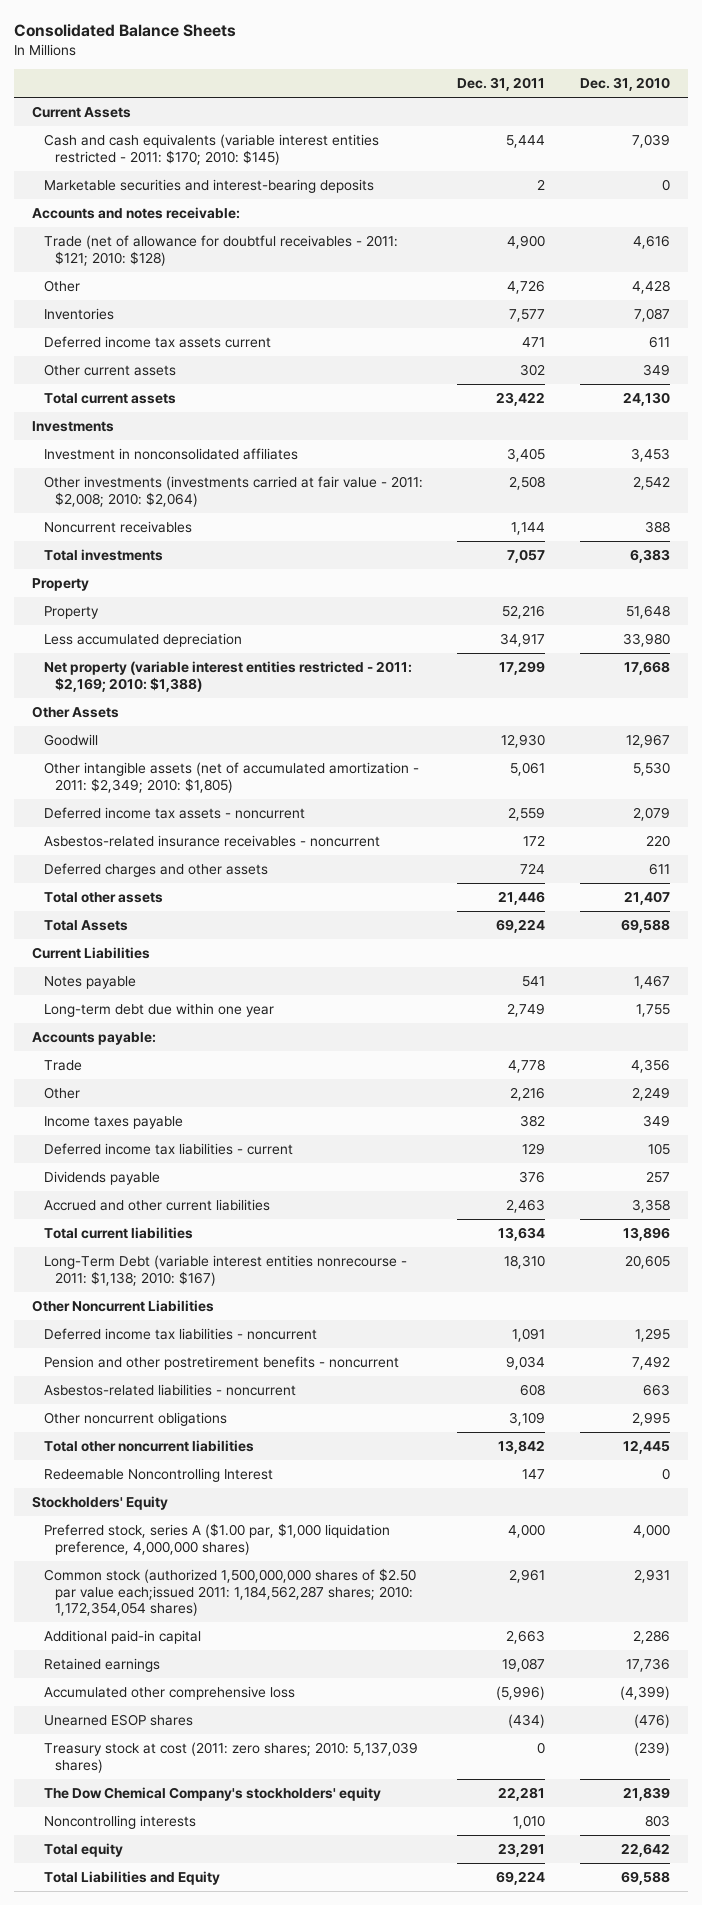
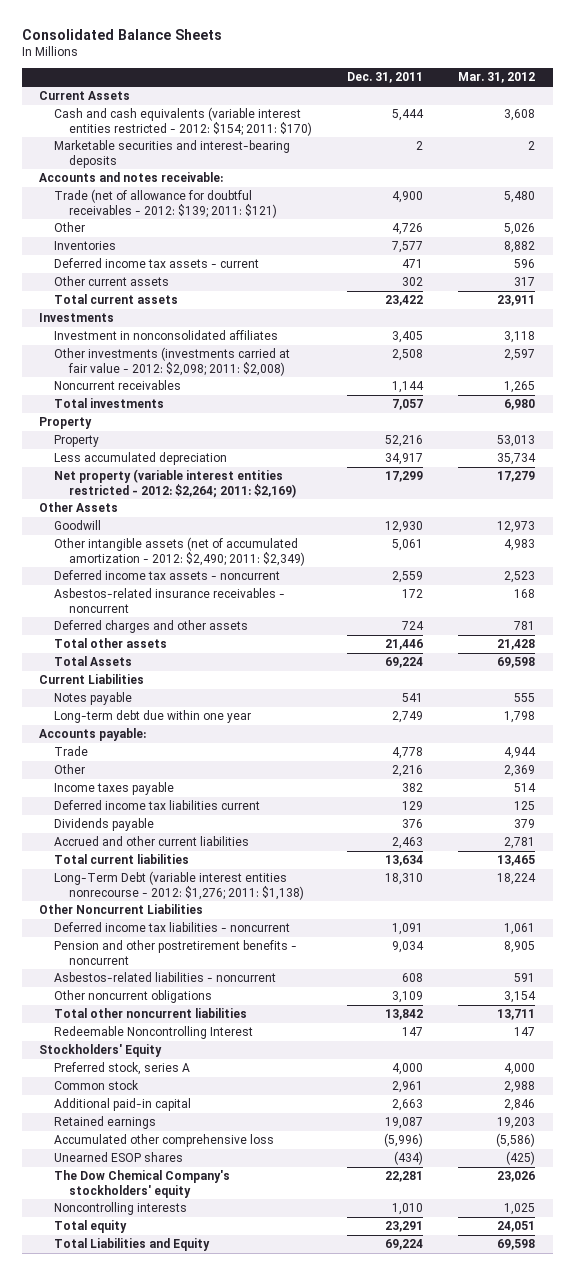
[580,77,671,92] Dec. 31, 2010 -> none
none -> [458,72,536,84] Mar. 31, 2012
[43,133,379,165] Cash and cash equivalents (variable interest entities restricted - 2011: $170; 2010: $145) -> [54,107,312,136] Cash and cash equivalents (variable interest entities restricted - 2012: $154; 2011: $170)
[43,234,398,266] Trade (net of allowance for doubtful receivables - 2011: $121; 2010: $128) -> [54,189,277,218] Trade (net of allowance for doubtful receivables - 2012: $139; 2011: $121)
[43,335,271,348] Deferred income tax assets current -> [54,258,260,269] Deferred income tax assets - current
[43,475,423,507] Other investments (investments carried at fair value - 2011: $2,008; 2010: $2,064) -> [54,347,291,376] Other investments (investments carried at fair value - 2012: $2,098; 2011: $2,008)
[43,660,412,692] Net property (variable interest entities restricted - 2011: $2,169; 2010: $1,388) -> [54,469,296,498] Net property (variable interest entities restricted - 2012: $2,264; 2011: $2,169)
[43,761,419,793] Other intangible assets (net of accumulated amortization - 2011: $2,349; 2010: $1,805) -> [54,537,305,566] Other intangible assets (net of accumulated amortization - 2012: $2,490; 2011: $2,349)
[43,1142,293,1155] Deferred income tax liabilities - current -> [54,800,261,811] Deferred income tax liabilities current
[43,1254,407,1286] Long-Term Debt (variable interest entities nonrecourse - 2011: $1,138; 2010: $167) -> [54,871,304,900] Long-Term Debt (variable interest entities nonrecourse - 2012: $1,276; 2011: $1,138)
[43,1522,390,1555] Preferred stock, series A ($1.00 par, $1,000 liquidation preference, 4,000,000 shares) -> [54,1062,191,1076] Preferred stock, series A
[43,1567,416,1617] Common stock (authorized 1,500,000,000 shares of $2.50 par value each;issued 2011: 1,184,562,287 shares; 2010: 1,172,354,054 shares) -> [54,1080,140,1091] Common stock
[43,1741,418,1773] Treasury stock at cost (2011: zero shares; 2010: 5,137,039 shares) -> none

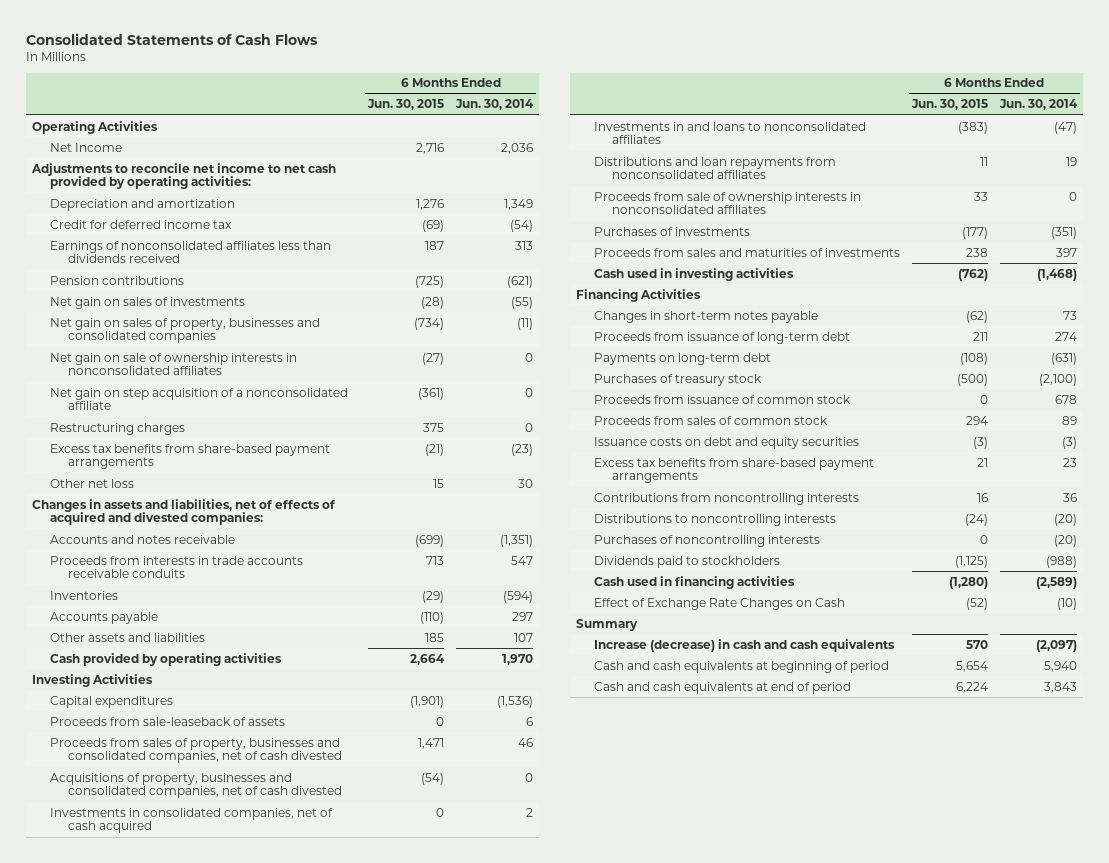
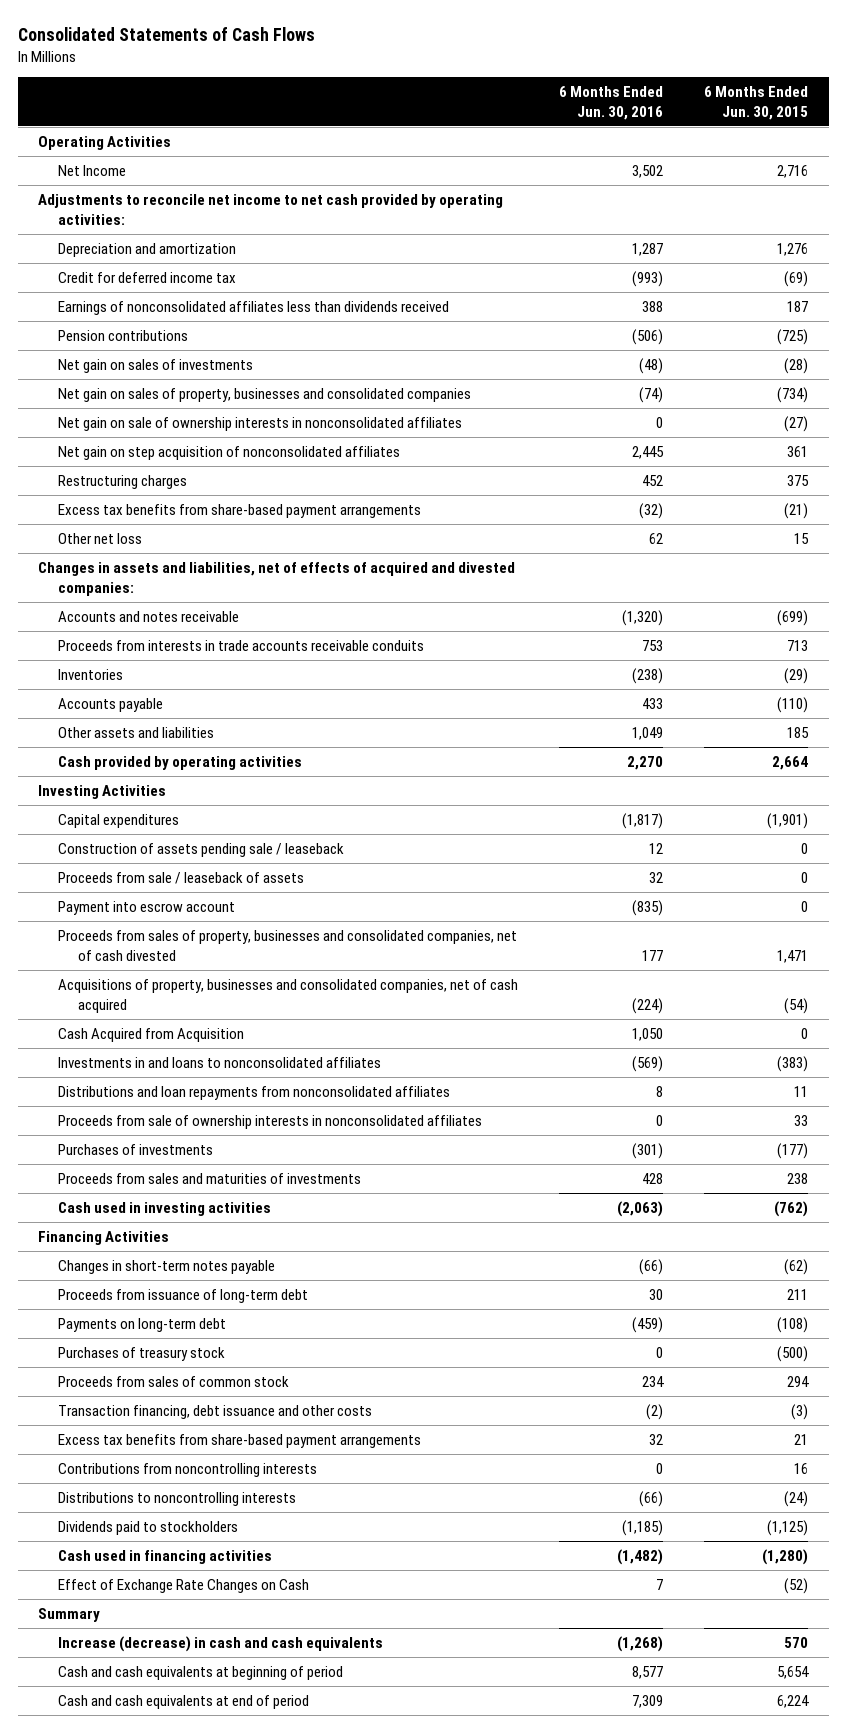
[455,99,535,111] Jun. 30, 2014 -> none
none -> [559,86,664,120] 6 Months Ended Jun. 30, 2016
[50,387,349,411] Net gain on step acquisition of a nonconsolidated affiliate -> [58,445,401,460] Net gain on step acquisition of nonconsolidated affiliates
[418,387,445,400] (361) -> [787,445,809,457] 361
none -> [58,842,345,857] Construction of assets pending sale / leaseback
[50,716,286,726] Proceeds from sale-leaseback of assets -> [58,871,305,884] Proceeds from sale / leaseback of assets
none -> [58,900,236,915] Payment into escrow account
[50,807,334,834] Investments in consolidated companies, net of cash acquired -> none
[50,772,343,799] Acquisitions of property, businesses and consolidated companies, net of cash divested -> [58,978,519,1013] Acquisitions of property, businesses and consolidated companies, net of cash acquired
none -> [58,1027,245,1042] Cash Acquired from Acquisition
[593,394,851,404] Proceeds from issuance of common stock -> none
[593,436,859,449] Issuance costs on debt and equity securities -> [58,1404,373,1419] Transaction financing, debt issuance and other costs
[593,534,820,547] Purchases of noncontrolling interests -> none

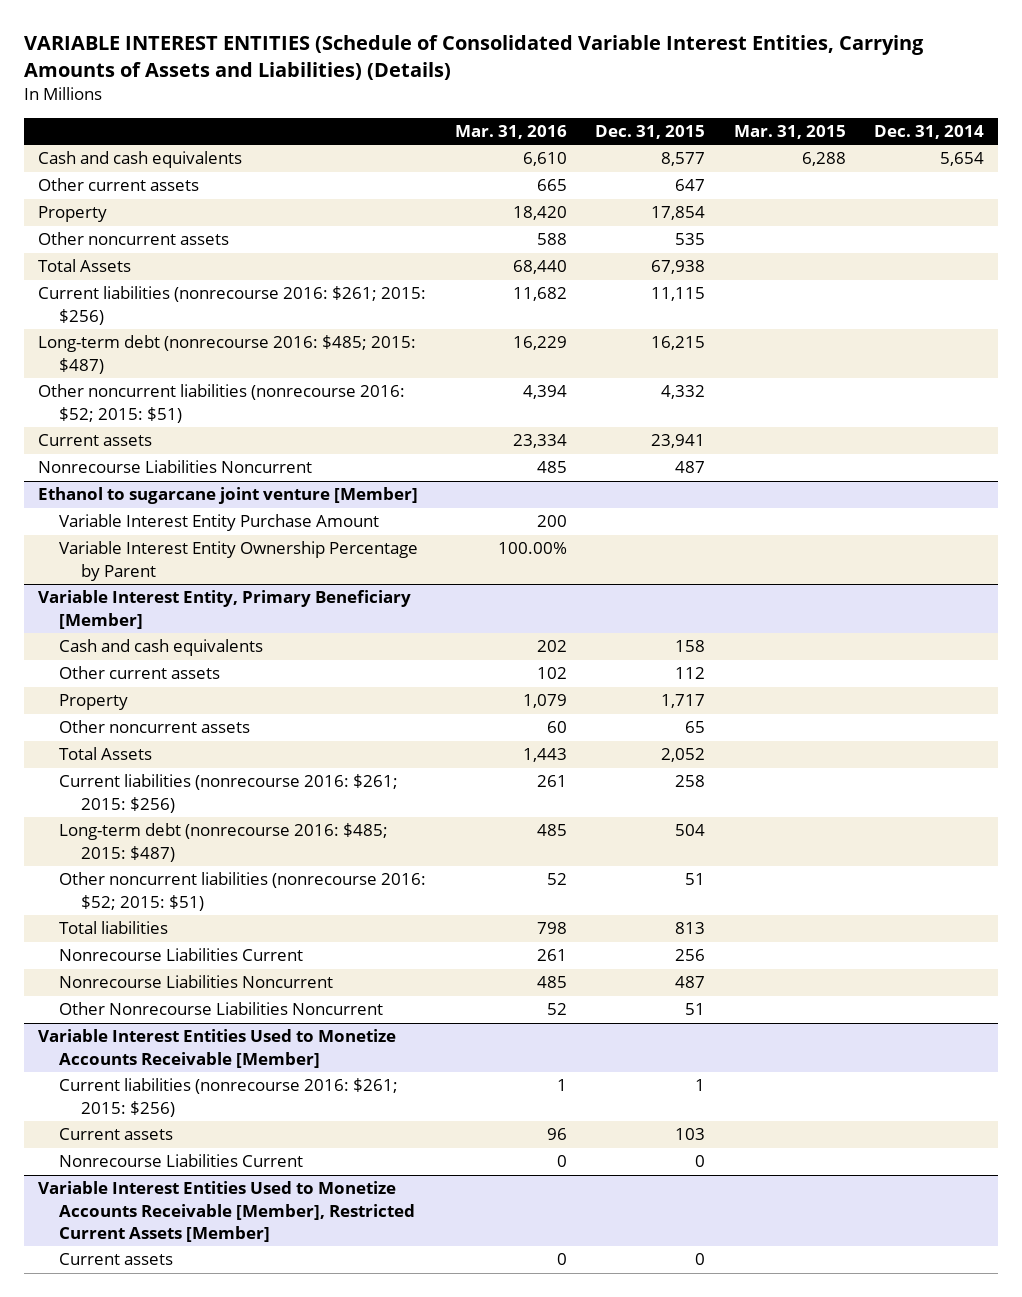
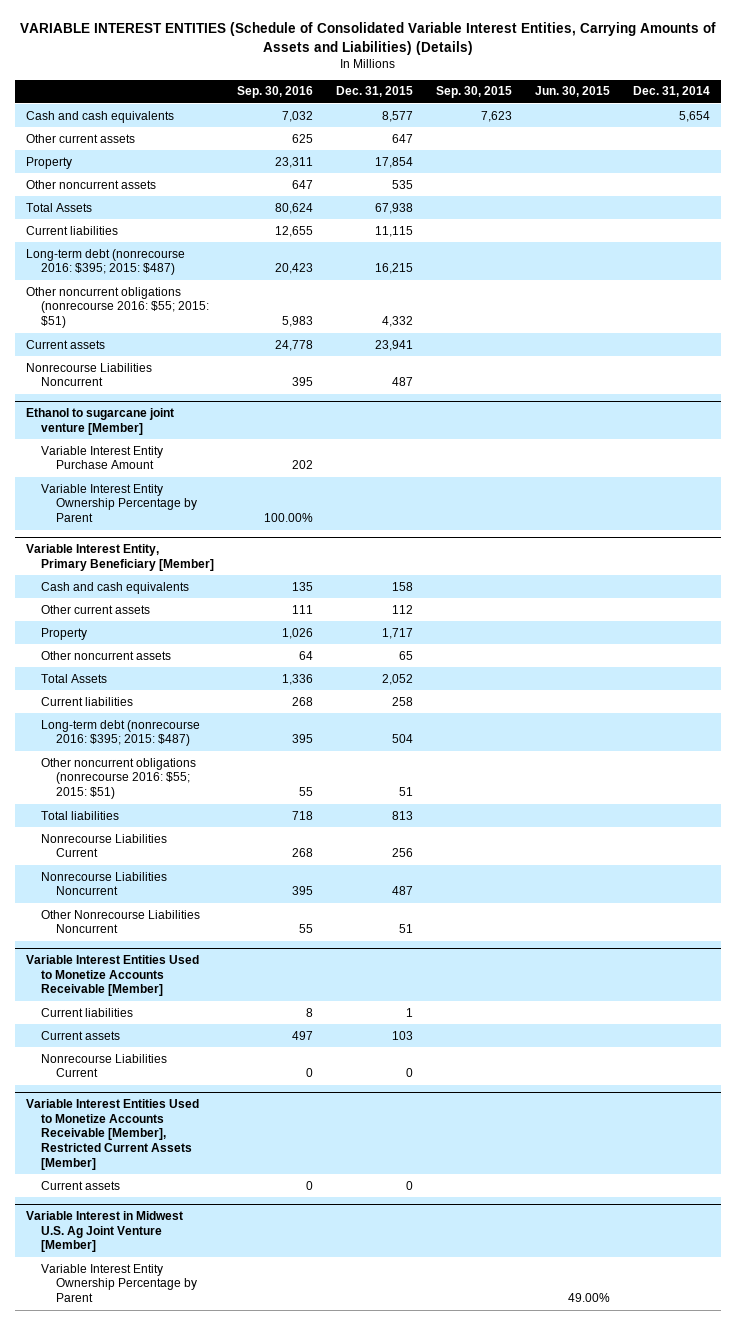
[454,125,567,140] Mar. 31, 2016 -> none
[733,125,846,140] Mar. 31, 2015 -> none
none -> [237,86,314,99] Sep. 30, 2016
none -> [435,86,512,99] Sep. 30, 2015
none -> [534,86,610,98] Jun. 30, 2015
[37,286,426,325] Current liabilities (nonrecourse 2016: $261; 2015: $256) -> [26,225,119,235] Current liabilities
[37,335,416,374] Long-term debt (nonrecourse 2016: $485; 2015: $487) -> [26,248,186,276] Long-term debt (nonrecourse 2016: $395; 2015: $487)
[37,384,405,423] Other noncurrent liabilities (nonrecourse 2016: $52; 2015: $51) -> [26,286,210,329] Other noncurrent obligations (nonrecourse 2016: $55; 2015: $51)
[59,774,399,813] Current liabilities (nonrecourse 2016: $261; 2015: $256) -> [41,696,134,706] Current liabilities
[59,823,389,862] Long-term debt (nonrecourse 2016: $485; 2015: $487) -> [41,719,201,747] Long-term debt (nonrecourse 2016: $395; 2015: $487)
[59,872,427,911] Other noncurrent liabilities (nonrecourse 2016: $52; 2015: $51) -> [41,757,197,800] Other noncurrent obligations (nonrecourse 2016: $55; 2015: $51)
[59,1078,399,1117] Current liabilities (nonrecourse 2016: $261; 2015: $256) -> [41,1007,134,1017] Current liabilities
none -> [26,1211,184,1253] Variable Interest in Midwest U.S. Ag Joint Venture [Member]
none -> [41,1263,197,1303] Variable Interest Entity Ownership Percentage by Parent

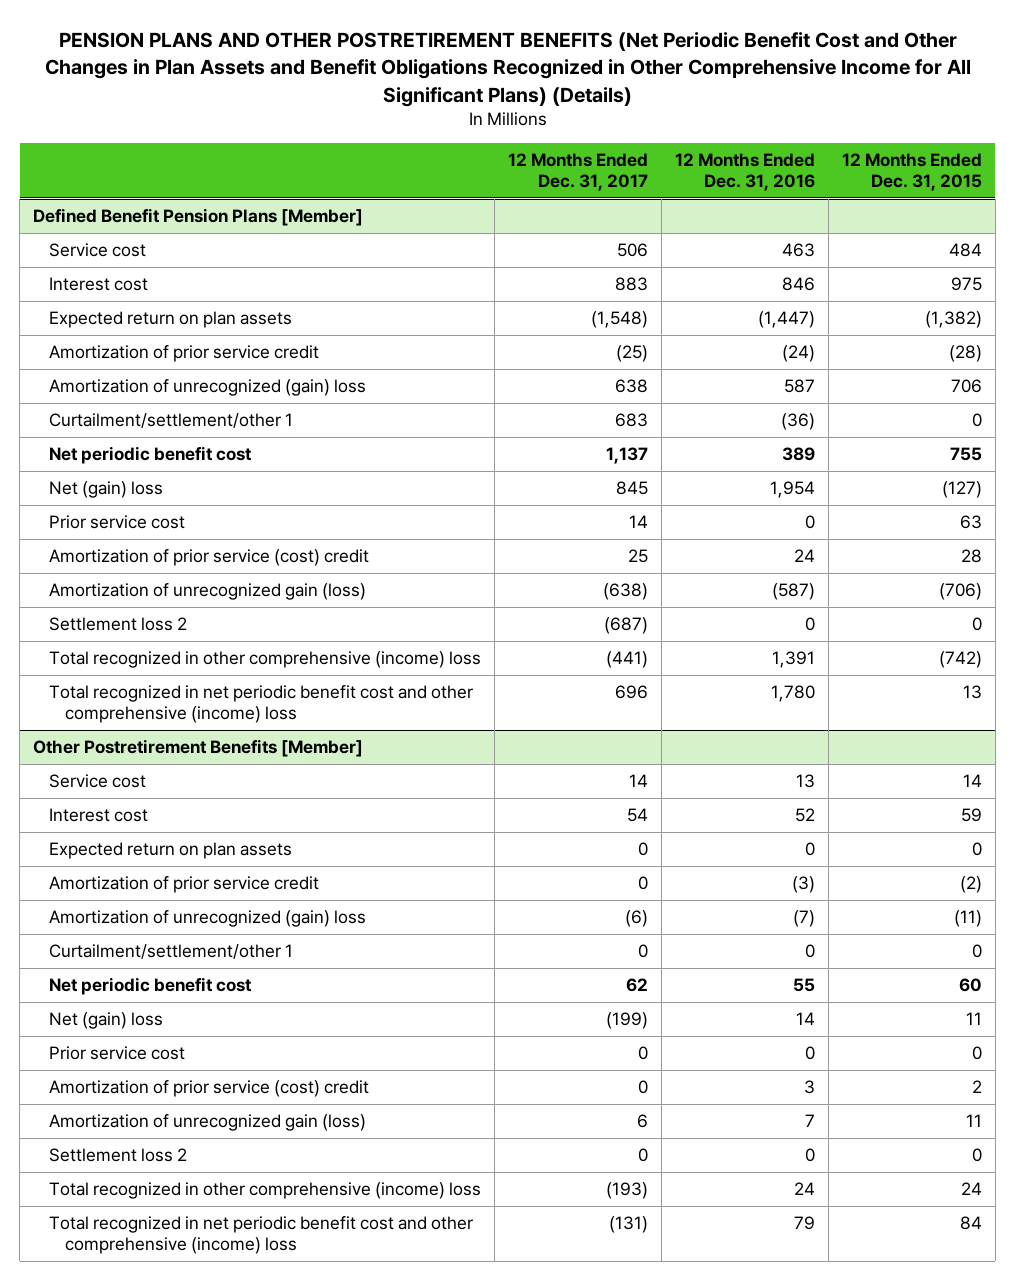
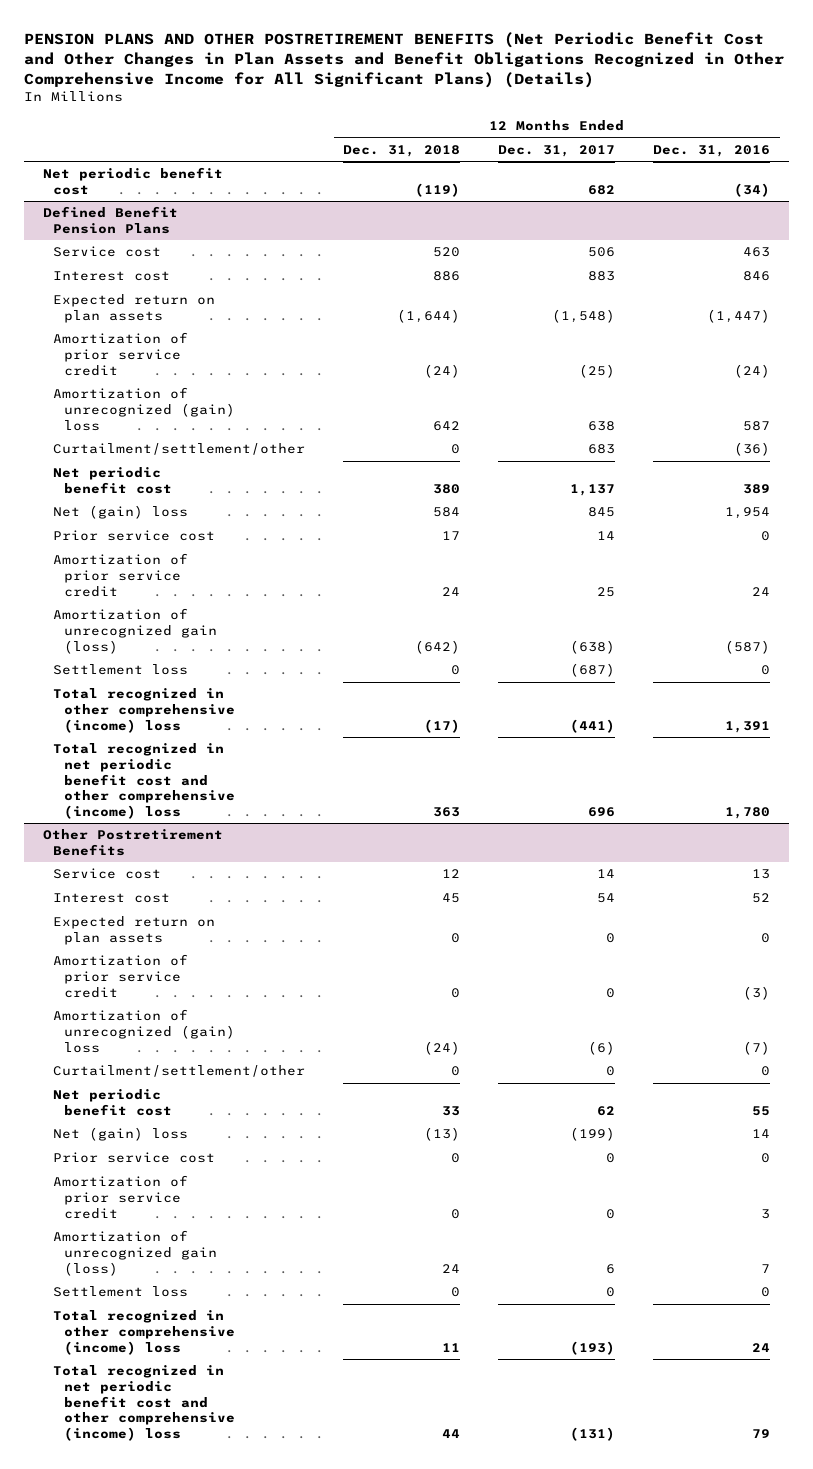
[841,153,982,191] 12 Months Ended Dec. 31, 2015 -> none
none -> [343,144,461,157] Dec. 31, 2018
none -> [43,167,224,195] Net periodic benefit cost
[33,208,364,227] Defined Benefit Pension Plans [Member] -> [43,206,179,234] Defined Benefit Pension Plans
[49,413,294,429] Curtailment/settlement/other 1 -> [53,443,306,456] Curtailment/settlement/other
[49,549,370,567] Amortization of prior service (cost) credit -> [53,553,189,597] Amortization of prior service credit
[49,617,188,632] Settlement loss 2 -> [53,664,189,676] Settlement loss
[33,739,364,758] Other Postretirement Benefits [Member] -> [43,829,224,856] Other Postretirement Benefits
[49,944,294,960] Curtailment/settlement/other 1 -> [53,1065,306,1078] Curtailment/settlement/other
[49,1080,370,1098] Amortization of prior service (cost) credit -> [53,1175,189,1219] Amortization of prior service credit
[49,1148,188,1163] Settlement loss 2 -> [53,1286,189,1298] Settlement loss

